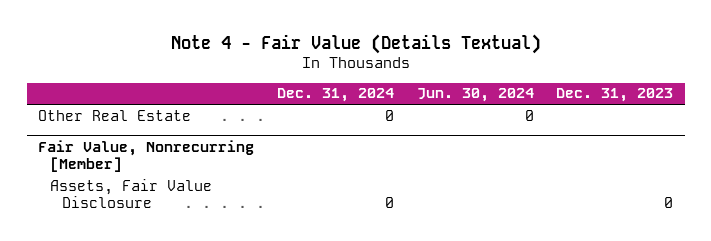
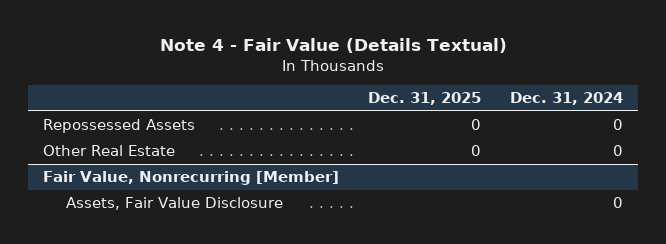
[416,88,534,103] Jun. 30, 2024 -> none
[556,88,674,103] Dec. 31, 2023 -> none
none -> [368,92,482,106] Dec. 31, 2025
none -> [42,119,195,134] Repossessed Assets

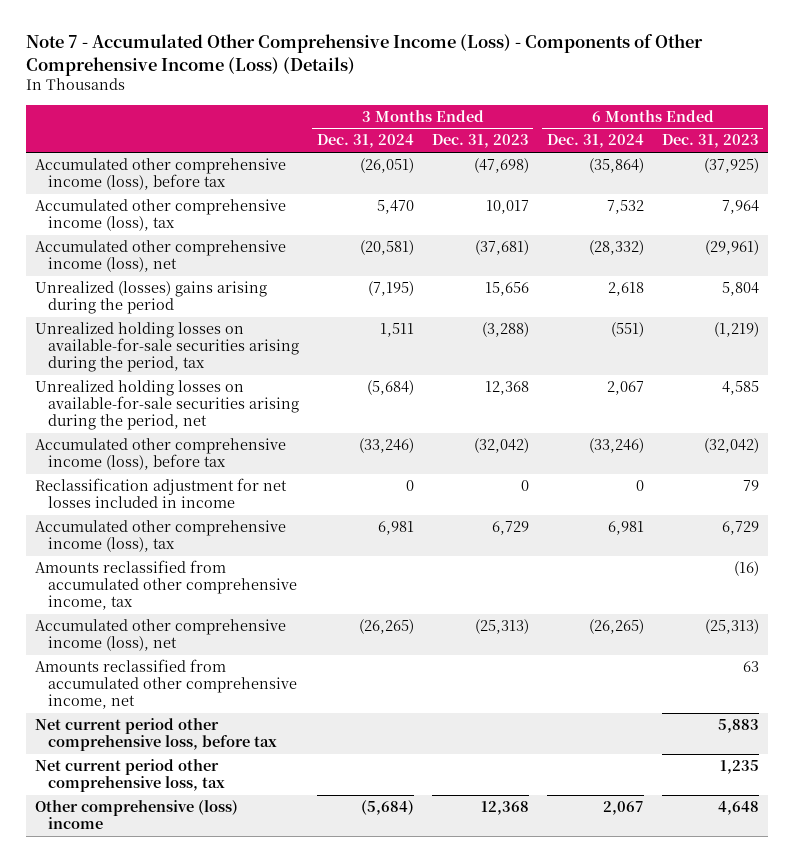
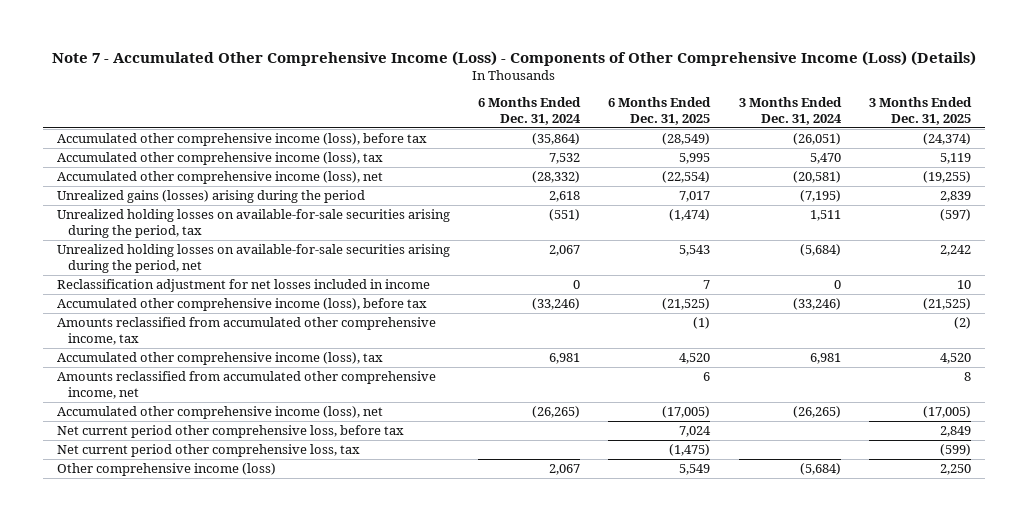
[431,134,529,149] Dec. 31, 2023 -> none
[661,134,759,149] Dec. 31, 2023 -> none
none -> [608,97,712,125] 6 Months Ended Dec. 31, 2025
none -> [868,97,972,125] 3 Months Ended Dec. 31, 2025
[34,281,267,315] Unrealized (losses) gains arising during the period -> [57,190,366,204] Unrealized gains (losses) arising during the period
[34,438,286,471] Accumulated other comprehensive income (loss), before tax -> [57,298,428,312] Accumulated other comprehensive income (loss), before tax
[34,520,286,553] Accumulated other comprehensive income (loss), tax -> [57,352,384,366] Accumulated other comprehensive income (loss), tax
[34,619,286,652] Accumulated other comprehensive income (loss), net -> [57,406,384,420] Accumulated other comprehensive income (loss), net
[34,800,238,830] Other comprehensive (loss) income -> [57,463,277,477] Other comprehensive income (loss)

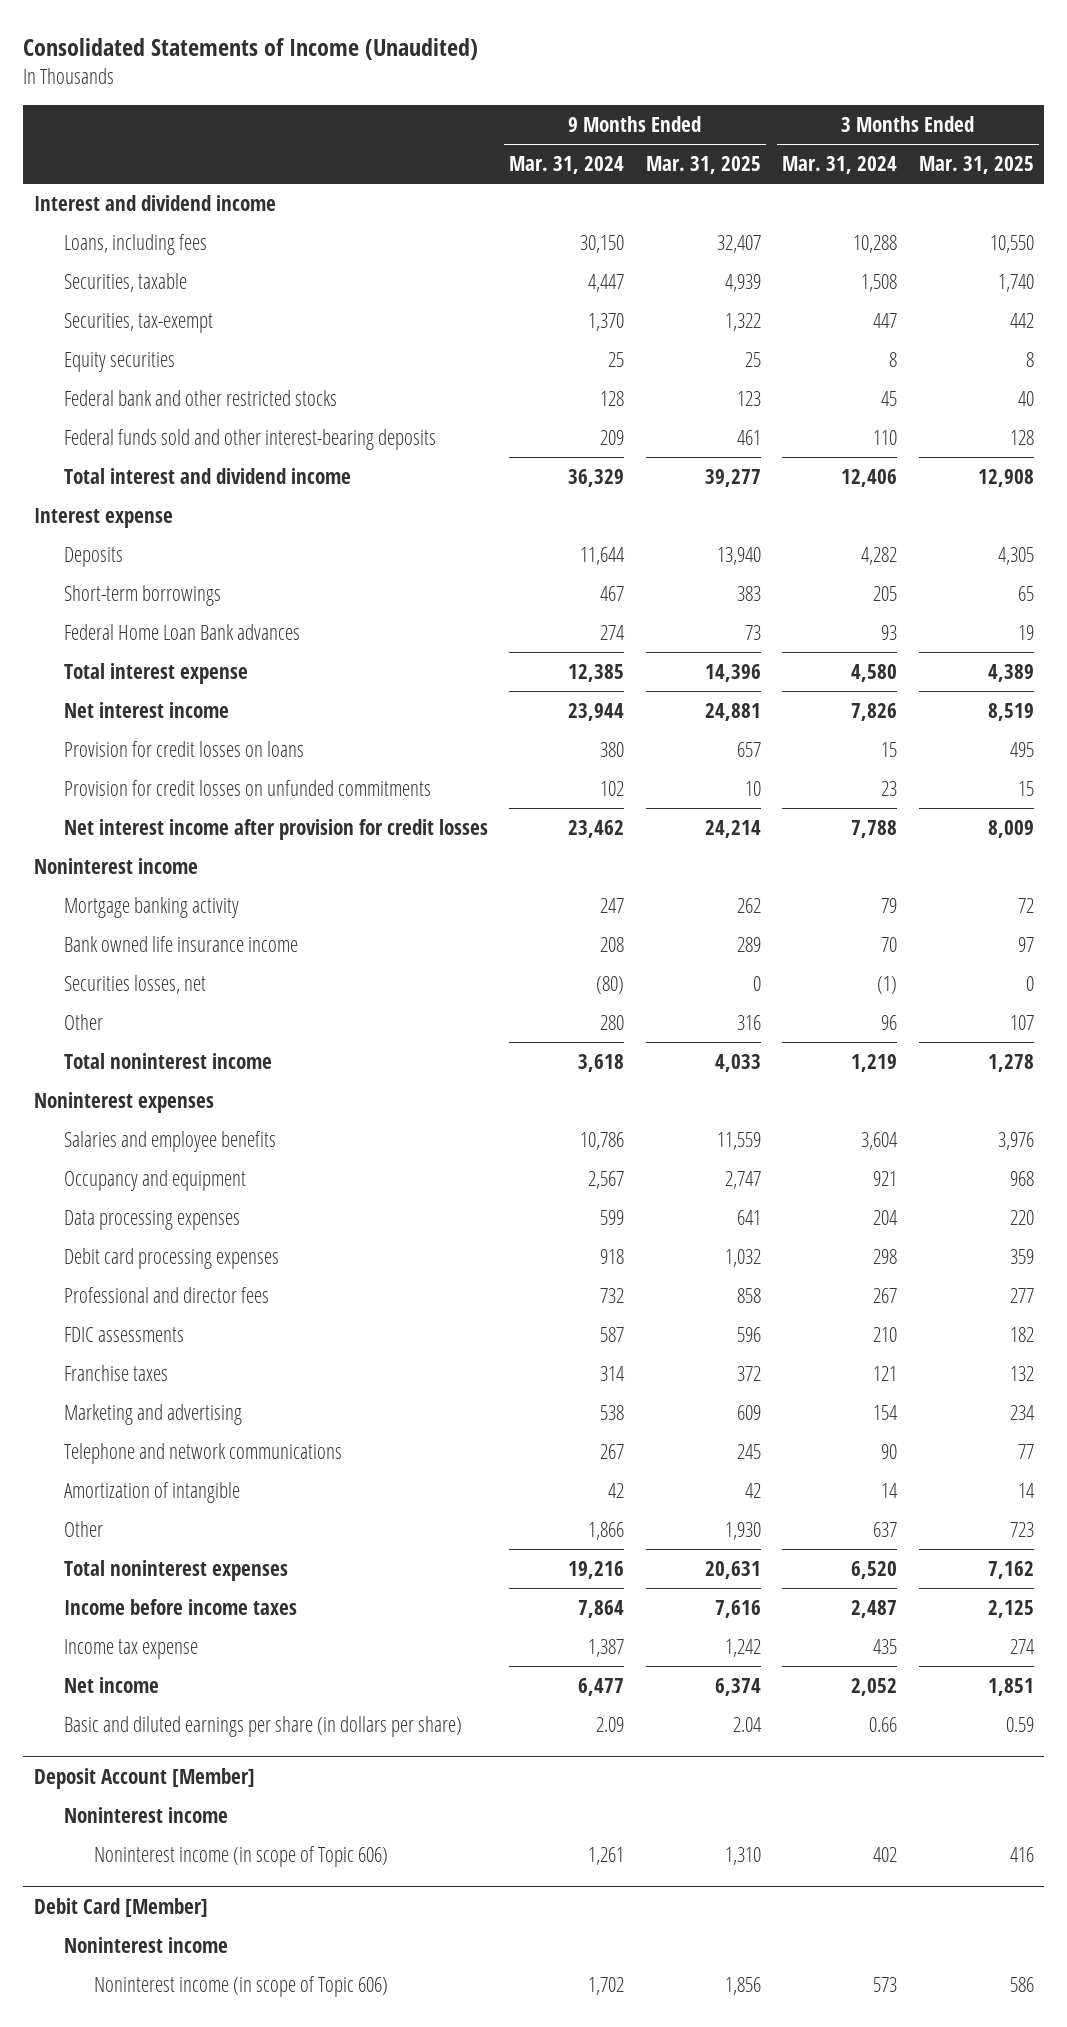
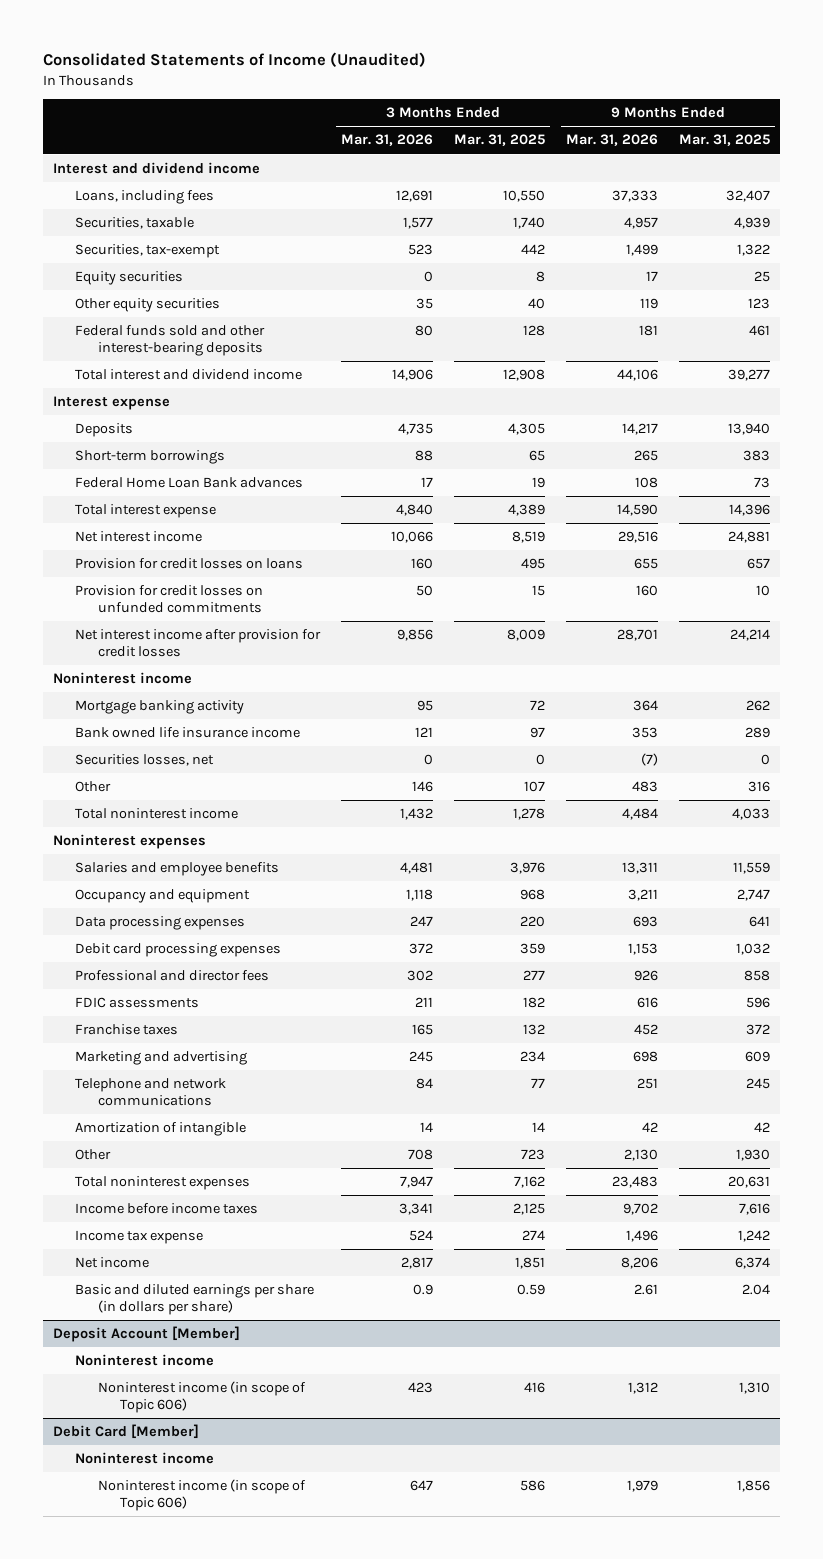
[509,156,625,175] Mar. 31, 2024 -> none
[782,156,898,175] Mar. 31, 2024 -> none
none -> [341,134,434,147] Mar. 31, 2026
none -> [565,134,658,147] Mar. 31, 2026
[63,390,337,407] Federal bank and other restricted stocks -> [75,298,221,313] Other equity securities

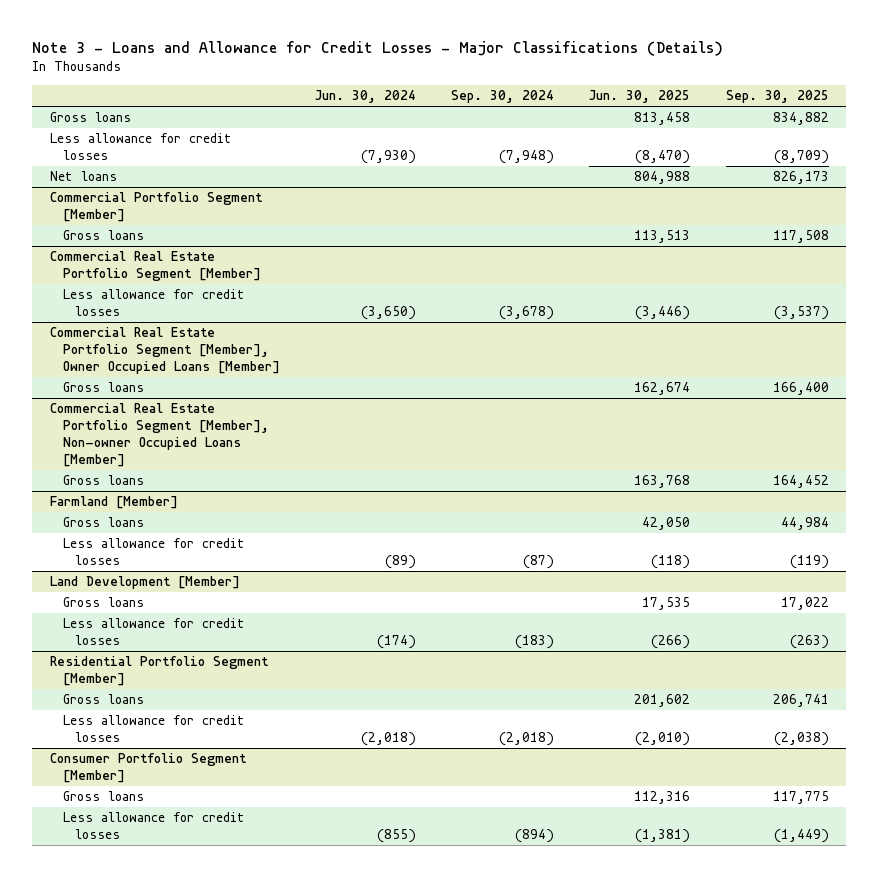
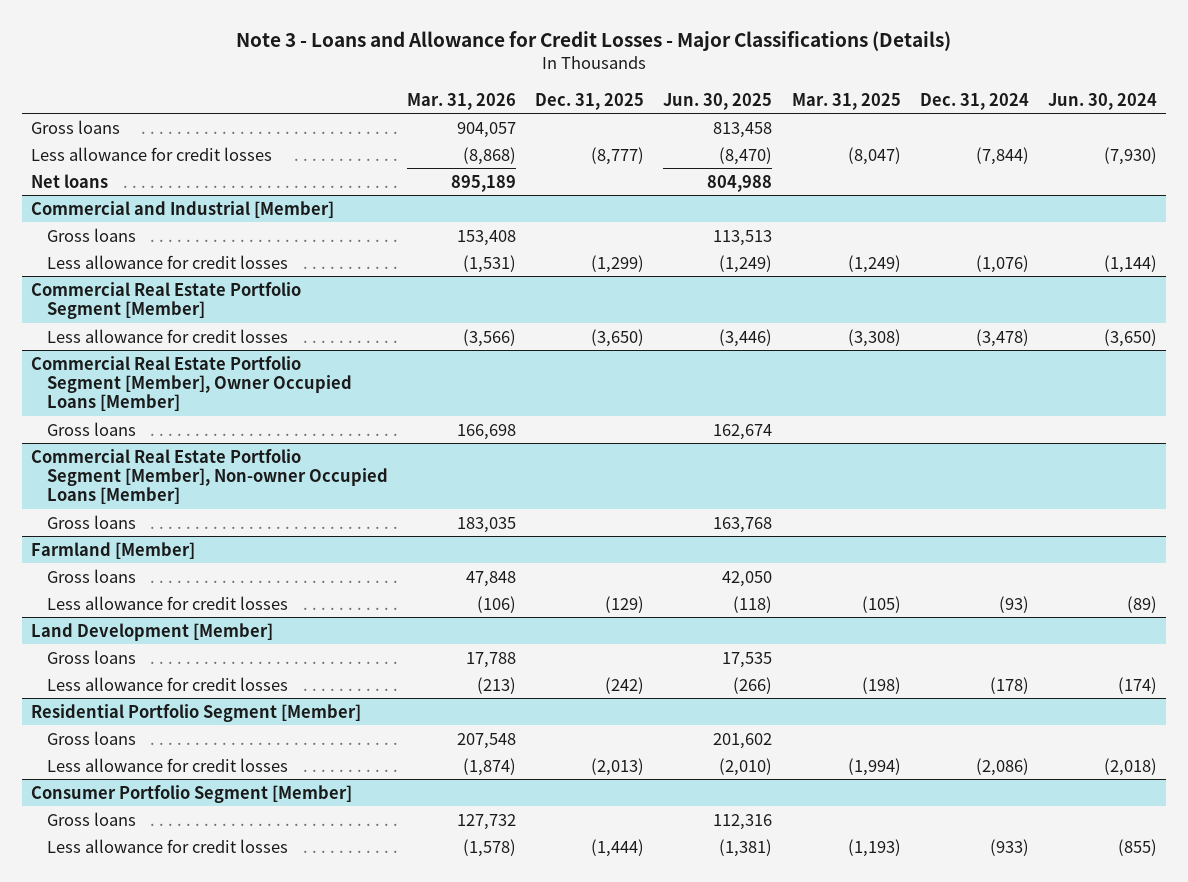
[451,90,555,104] Sep. 30, 2024 -> none
[725,90,829,104] Sep. 30, 2025 -> none
none -> [407,92,517,110] Mar. 31, 2026
none -> [535,92,645,110] Dec. 31, 2025
none -> [791,92,901,110] Mar. 31, 2025
none -> [919,92,1029,110] Dec. 31, 2024
[49,192,263,223] Commercial Portfolio Segment [Member] -> none
none -> [31,200,335,218] Commercial and Industrial [Member]
none -> [47,254,289,269] Less allowance for credit losses

